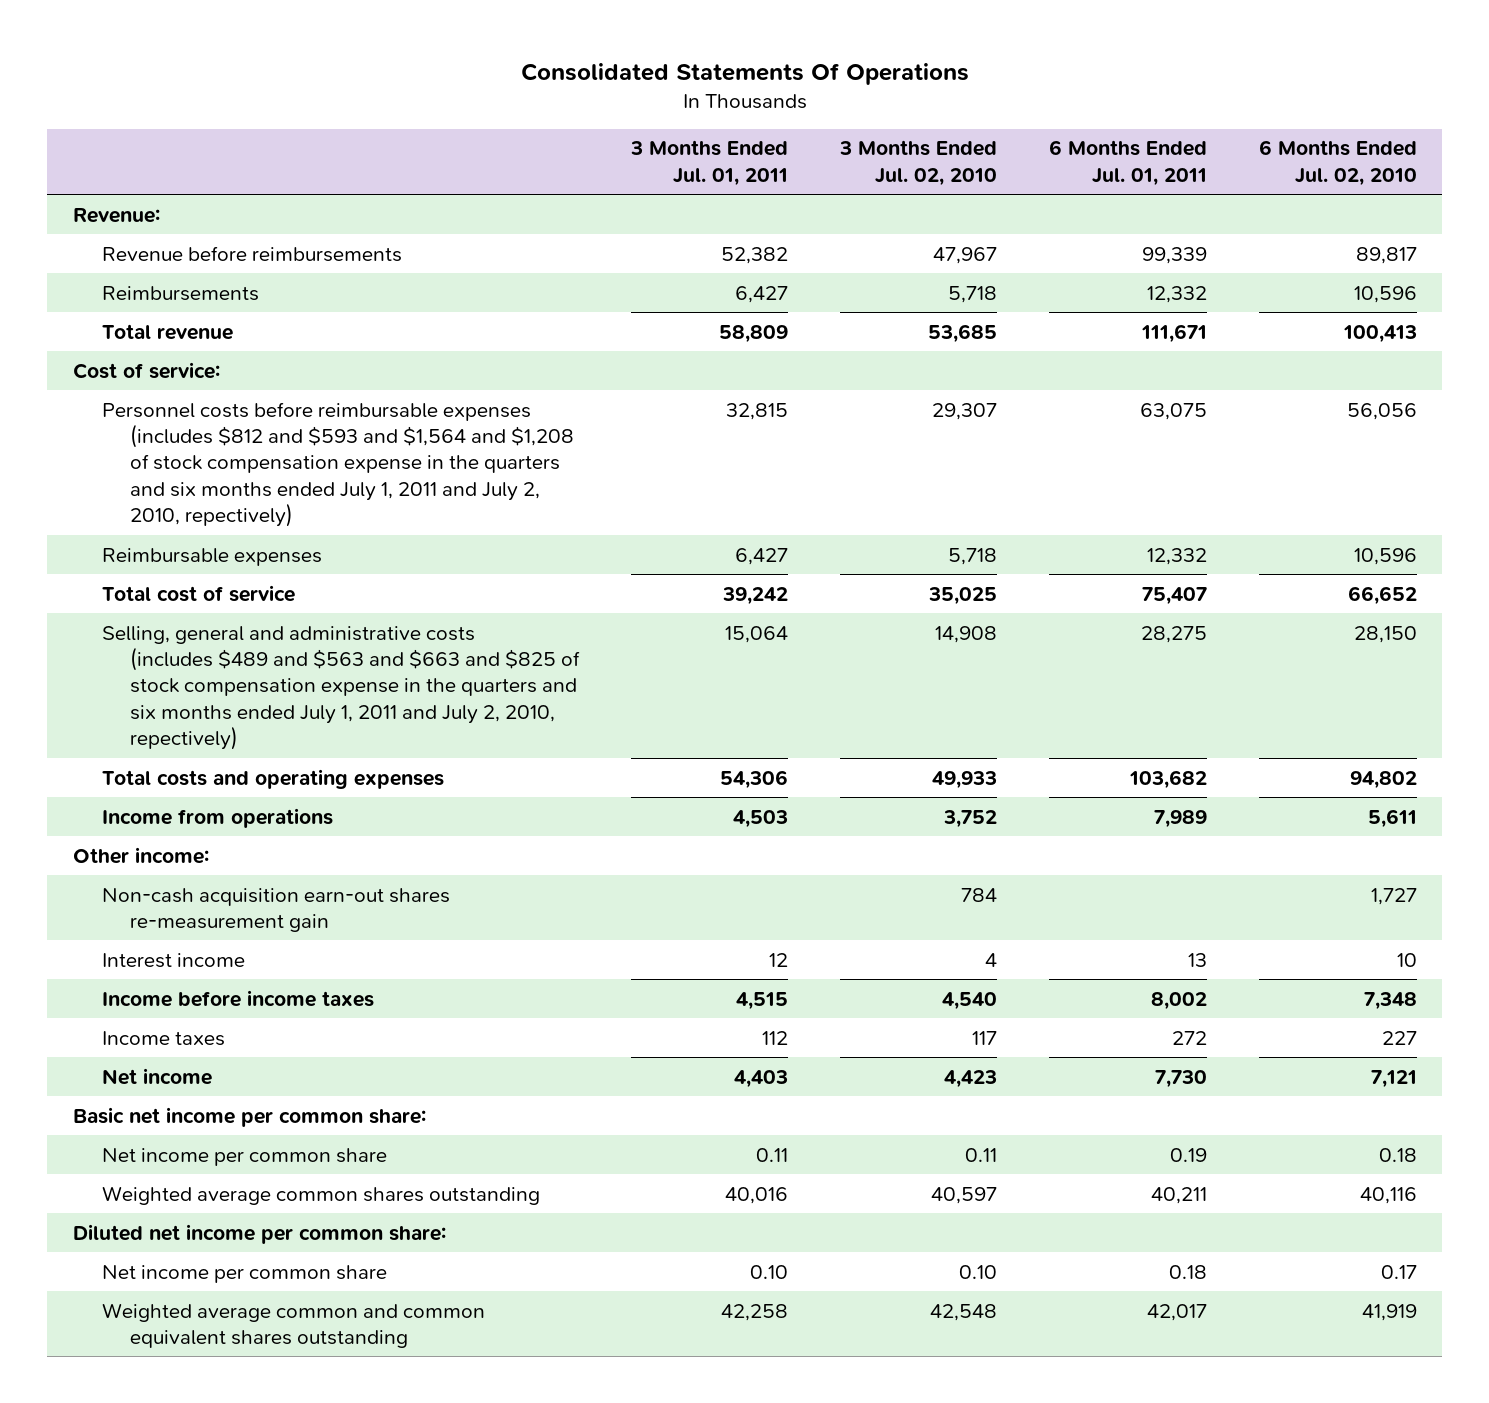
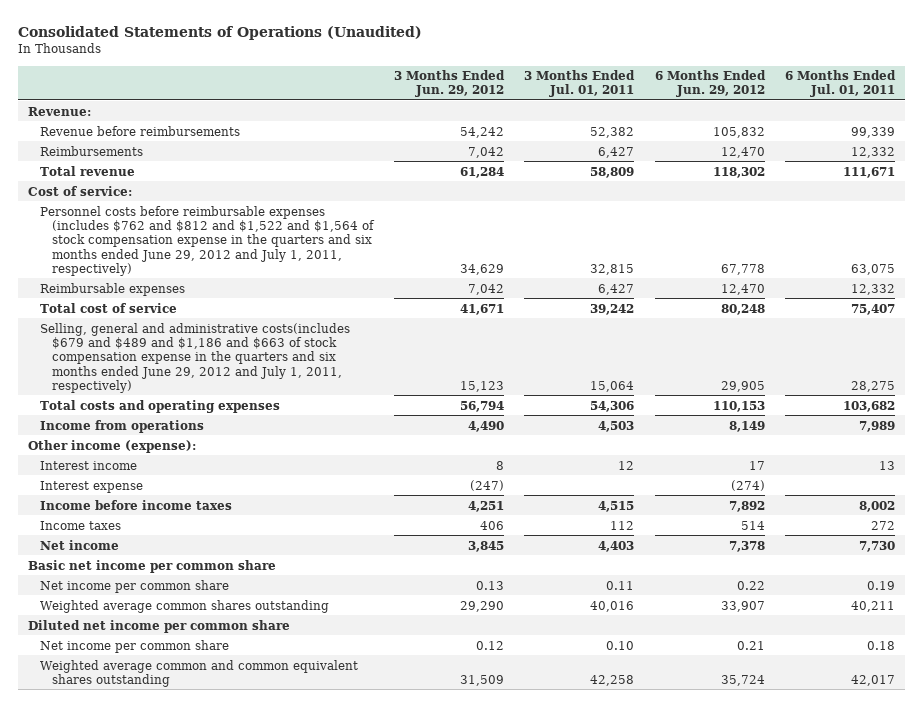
[520,62,969,85] Consolidated Statements Of Operations -> [17,25,422,40] Consolidated Statements of Operations (Unaudited)
[838,140,997,186] 3 Months Ended Jul. 02, 2010 -> none
[1258,140,1417,186] 6 Months Ended Jul. 02, 2010 -> none
none -> [393,70,505,98] 3 Months Ended Jun. 29, 2012
none -> [654,70,766,98] 6 Months Ended Jun. 29, 2012
[101,401,575,528] Personnel costs before reimbursable expenses (includes $812 and $593 and $1,564 and $1,208 of stock compensation expense in the quarters and six months ended July 1, 2011 and July 2, 2010, repectively) -> [40,205,375,276] Personnel costs before reimbursable expenses (includes $762 and $812 and $1,522 and $1,564 of stock compensation expense in the quarters and six months ended June 29, 2012 and July 1, 2011, respectively)
[101,625,581,751] Selling, general and administrative costs (includes $489 and $563 and $663 and $825 of stock compensation expense in the quarters and six months ended July 1, 2011 and July 2, 2010, repectively) -> [40,322,351,393] Selling, general and administrative costs(includes $679 and $489 and $1,186 and $663 of stock compensation expense in the quarters and six months ended June 29, 2012 and July 1, 2011, respectively)
[101,887,450,933] Non-cash acquisition earn-out shares re-measurement gain -> none
[72,846,209,864] Other income: -> [28,439,197,453] Other income (expense):
none -> [40,480,144,493] Interest expense
[72,1106,426,1127] Basic net income per common share: -> [28,559,277,573] Basic net income per common share
[72,1223,446,1244] Diluted net income per common share: -> [28,619,291,633] Diluted net income per common share

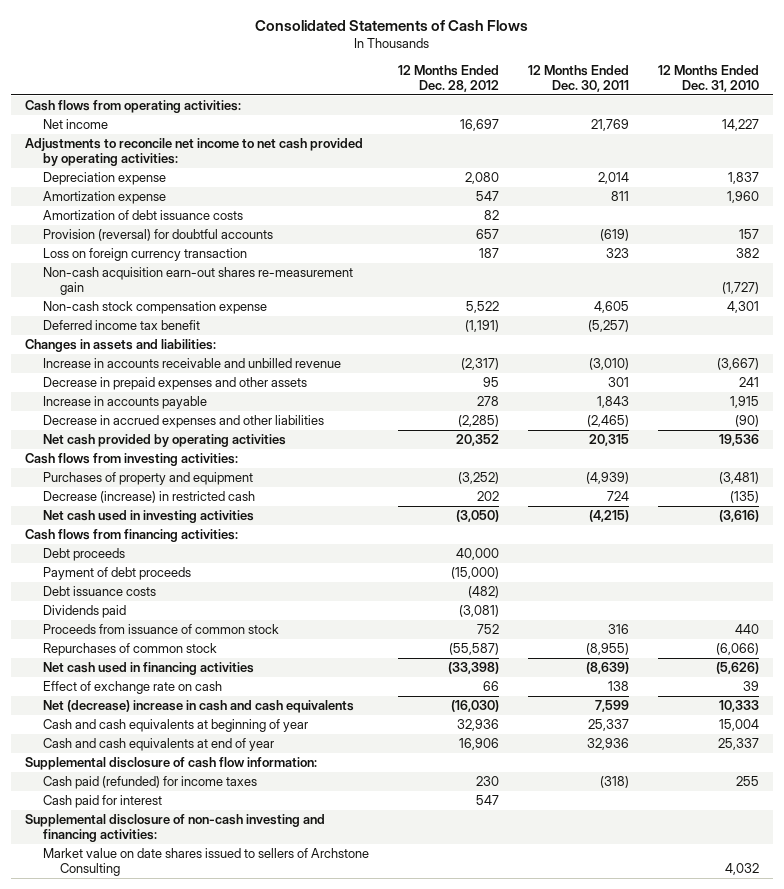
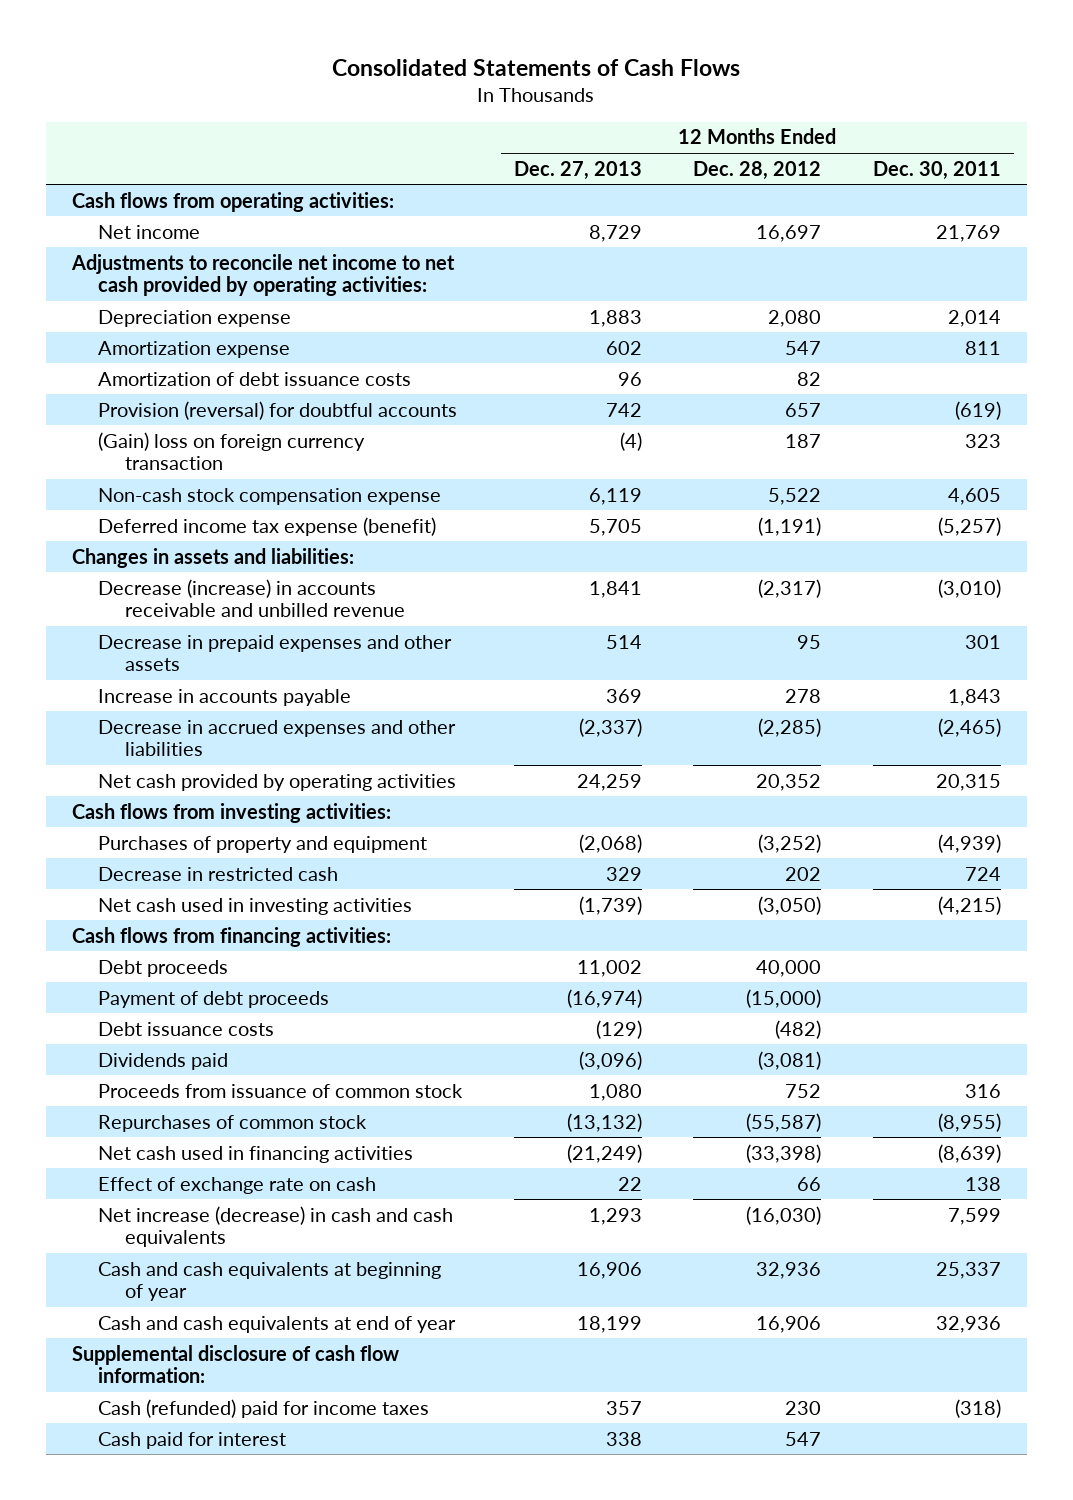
[657,64,759,93] 12 Months Ended Dec. 31, 2010 -> none
none -> [513,160,642,180] Dec. 27, 2013
[42,267,353,296] Non-cash acquisition earn-out shares re-measurement gain -> none
[42,248,247,262] Loss on foreign currency transaction -> [98,431,366,471] (Gain) loss on foreign currency transaction
[42,320,200,331] Deferred income tax benefit -> [98,516,437,536] Deferred income tax expense (benefit)
[42,358,341,369] Increase in accounts receivable and unbilled revenue -> [98,578,405,618] Decrease (increase) in accounts receivable and unbilled revenue
[42,491,255,504] Decrease (increase) in restricted cash -> [98,866,339,881] Decrease in restricted cash
[42,700,354,714] Net (decrease) increase in cash and cash equivalents -> [98,1205,454,1248] Net increase (decrease) in cash and cash equivalents
[42,776,257,790] Cash paid (refunded) for income taxes -> [98,1398,430,1418] Cash (refunded) paid for income taxes
[25,814,326,843] Supplemental disclosure of non-cash investing and financing activities: -> none
[42,848,369,877] Market value on date shares issued to sellers of Archstone Consulting -> none

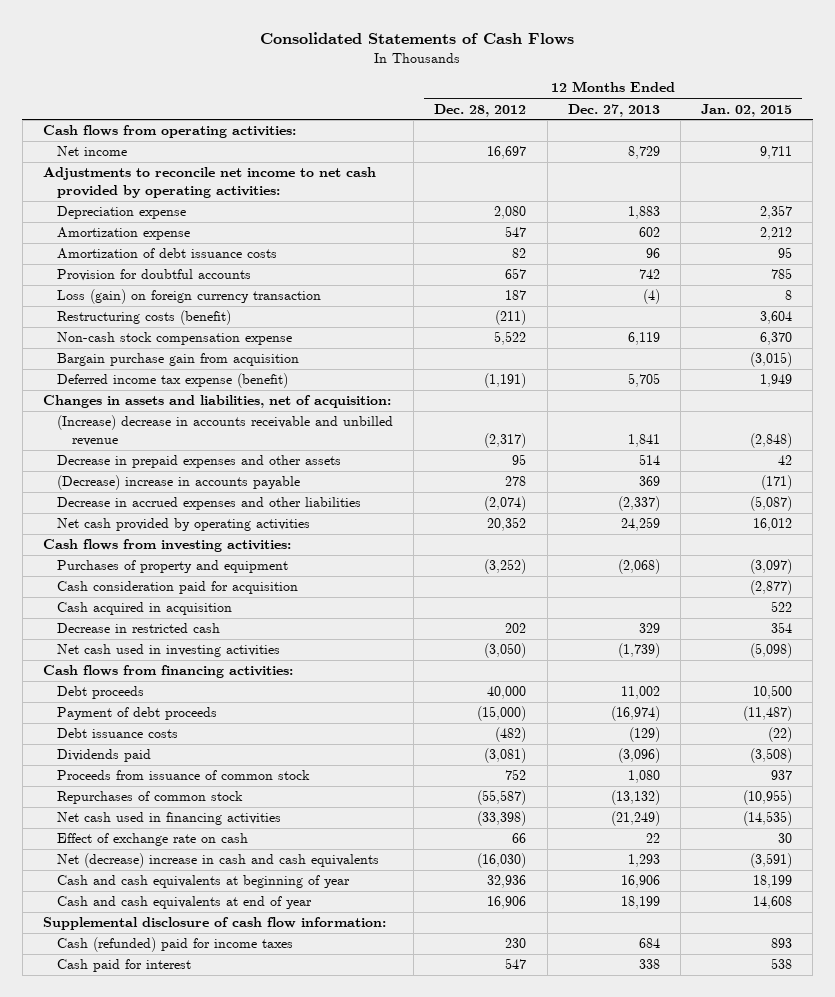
[873,160,1002,180] Dec. 30, 2011 -> none
none -> [701,103,793,117] Jan. 02, 2015
[98,400,458,420] Provision (reversal) for doubtful accounts -> [57,269,252,282] Provision for doubtful accounts
[98,431,366,471] (Gain) loss on foreign currency transaction -> [57,289,322,305] Loss (gain) on foreign currency transaction
none -> [57,310,232,326] Restructuring costs (benefit)
none -> [57,353,300,367] Bargain purchase gain from acquisition
[71,547,354,568] Changes in assets and liabilities: -> [42,395,391,409] Changes in assets and liabilities, net of acquisition:
[98,578,405,618] Decrease (increase) in accounts receivable and unbilled revenue -> [57,415,394,447] (Increase) decrease in accounts receivable and unbilled revenue
[98,688,352,706] Increase in accounts payable -> [57,475,301,491] (Decrease) increase in accounts payable
[758,717,822,737] (2,285) -> [484,496,527,512] (2,074)
none -> [57,581,299,595] Cash consideration paid for acquisition
none -> [57,602,233,616] Cash acquired in acquisition
[98,1205,454,1248] Net increase (decrease) in cash and cash equivalents -> [57,853,380,869] Net (decrease) increase in cash and cash equivalents
[605,1400,642,1415] 357 -> [638,938,660,949] 684

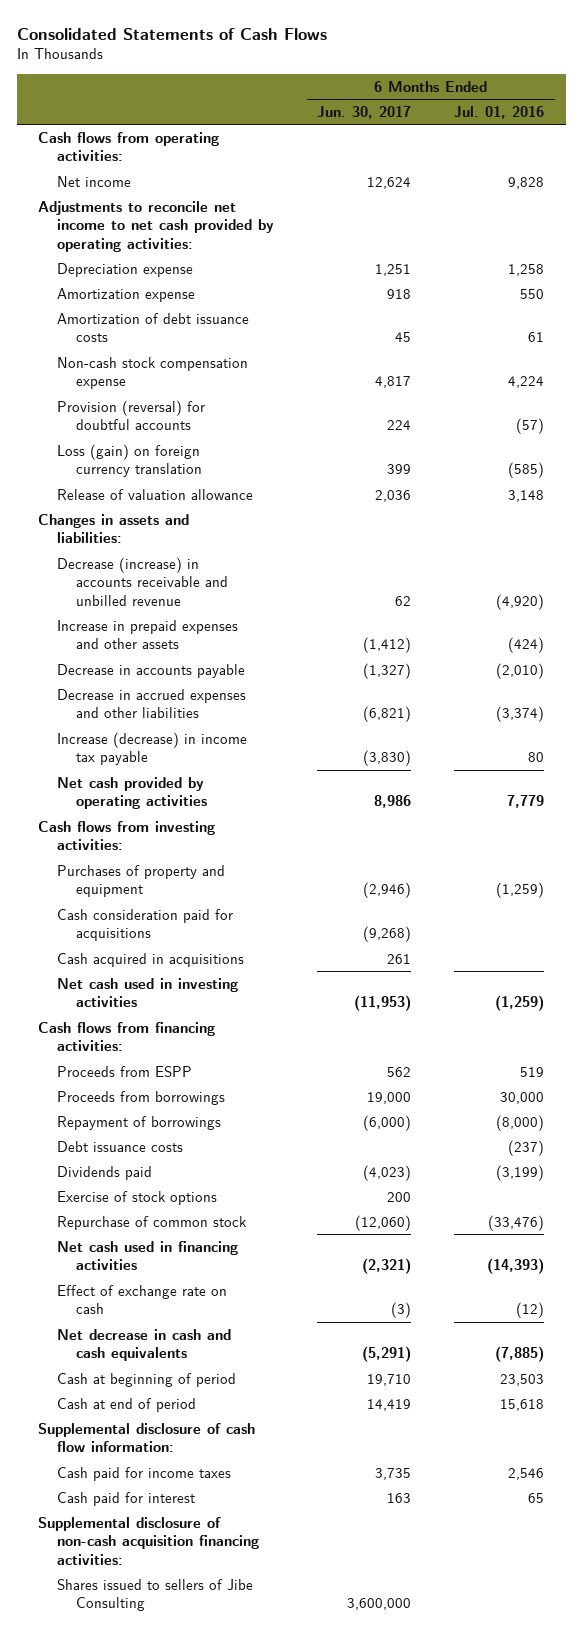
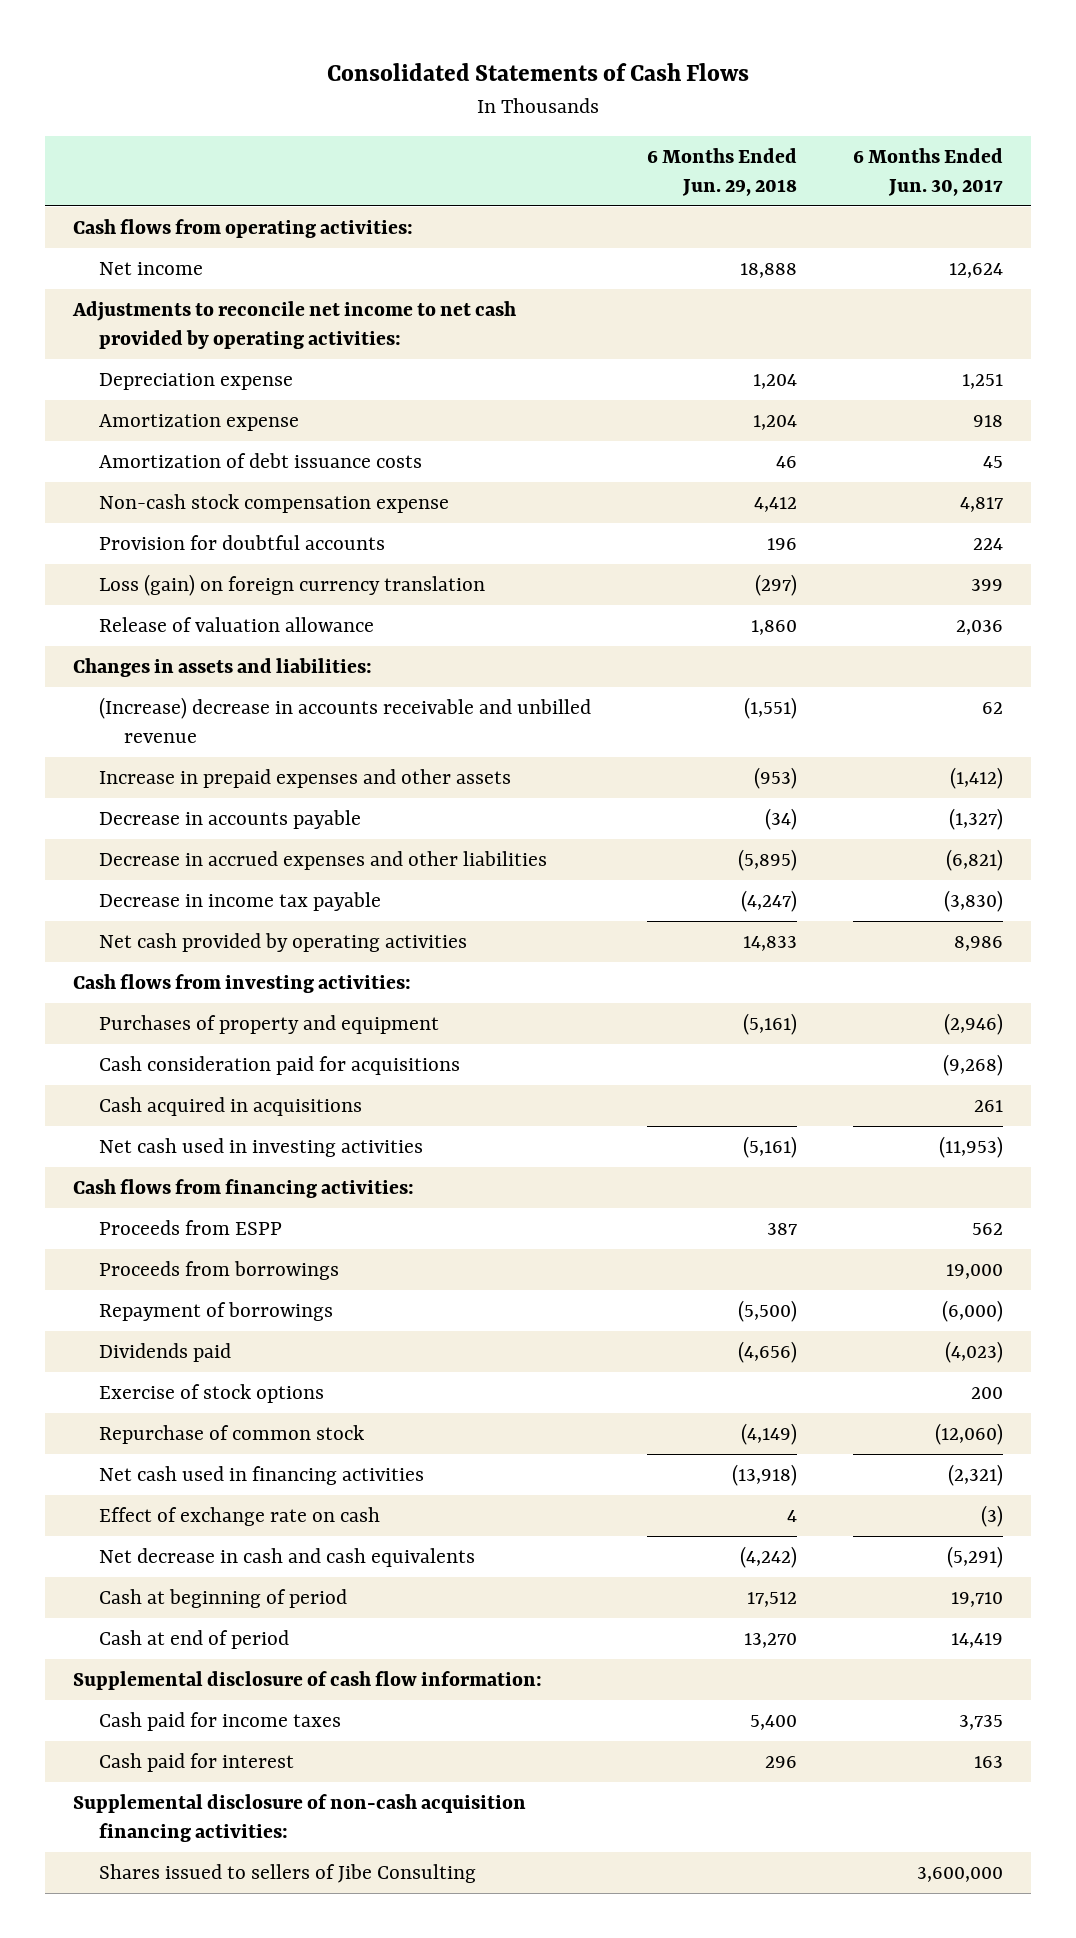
[454,105,545,119] Jul. 01, 2016 -> none
none -> [646,147,797,196] 6 Months Ended Jun. 29, 2018
[57,399,206,431] Provision (reversal) for doubtful accounts -> [98,534,385,550] Provision for doubtful accounts
[57,556,229,606] Decrease (increase) in accounts receivable and unbilled revenue -> [98,696,591,744] (Increase) decrease in accounts receivable and unbilled revenue
[57,731,248,766] Increase (decrease) in income tax payable -> [98,891,381,911] Decrease in income tax payable
[57,1140,184,1152] Debt issuance costs -> none

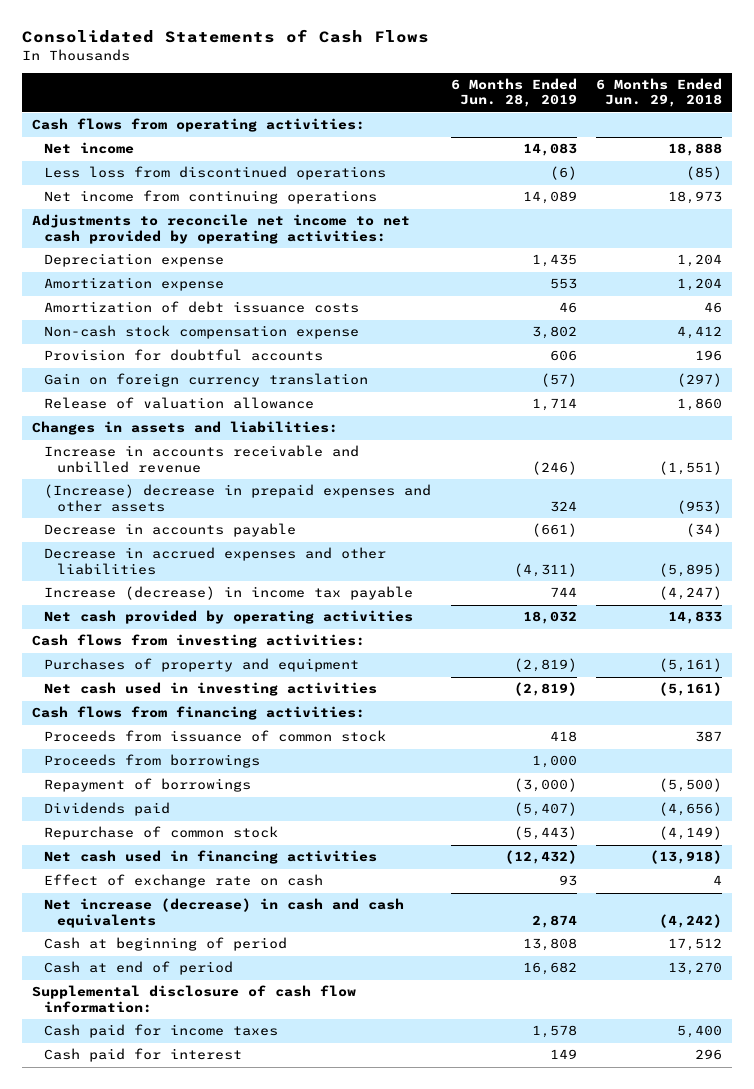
[852,147,1003,196] 6 Months Ended Jun. 30, 2017 -> none
none -> [450,78,577,108] 6 Months Ended Jun. 28, 2019
none -> [44,166,387,181] Less loss from discontinued operations
none -> [44,190,378,205] Net income from continuing operations
[98,573,485,596] Loss (gain) on foreign currency translation -> [44,373,369,388] Gain on foreign currency translation
[98,696,591,744] (Increase) decrease in accounts receivable and unbilled revenue -> [44,445,360,473] Increase in accounts receivable and unbilled revenue
[98,768,511,788] Increase in prepaid expenses and other assets -> [44,484,432,512] (Increase) decrease in prepaid expenses and other assets
[98,891,381,911] Decrease in income tax payable -> [44,586,414,601] Increase (decrease) in income tax payable
[98,1055,460,1075] Cash consideration paid for acquisitions -> none
[98,1096,362,1116] Cash acquired in acquisitions -> none
[98,1219,282,1235] Proceeds from ESPP -> [44,730,387,743] Proceeds from issuance of common stock
[98,1383,324,1403] Exercise of stock options -> none
[98,1547,475,1567] Net decrease in cash and cash equivalents -> [44,898,405,928] Net increase (decrease) in cash and cash equivalents
[73,1793,527,1843] Supplemental disclosure of non-cash acquisition financing activities: -> none
[98,1863,476,1883] Shares issued to sellers of Jibe Consulting -> none

